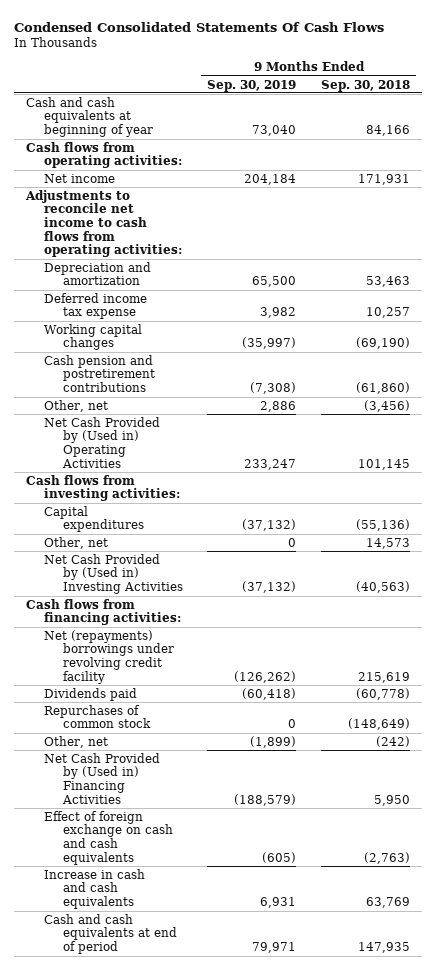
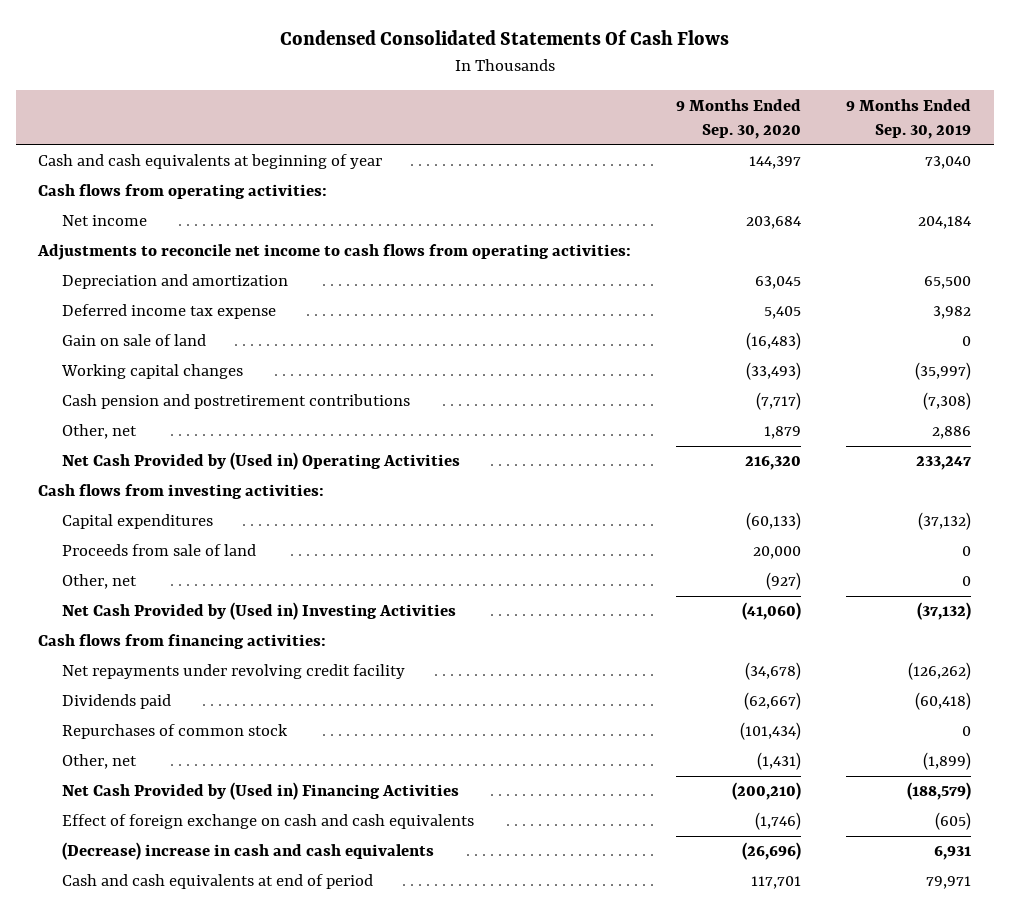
[320,79,410,92] Sep. 30, 2018 -> none
none -> [676,98,802,140] 9 Months Ended Sep. 30, 2020
none -> [62,334,207,347] Gain on sale of land
none -> [62,544,257,557] Proceeds from sale of land
[44,629,174,684] Net (repayments) borrowings under revolving credit facility -> [62,664,406,680] Net repayments under revolving credit facility
[44,868,146,910] Increase in cash and cash equivalents -> [62,842,435,861] (Decrease) increase in cash and cash equivalents

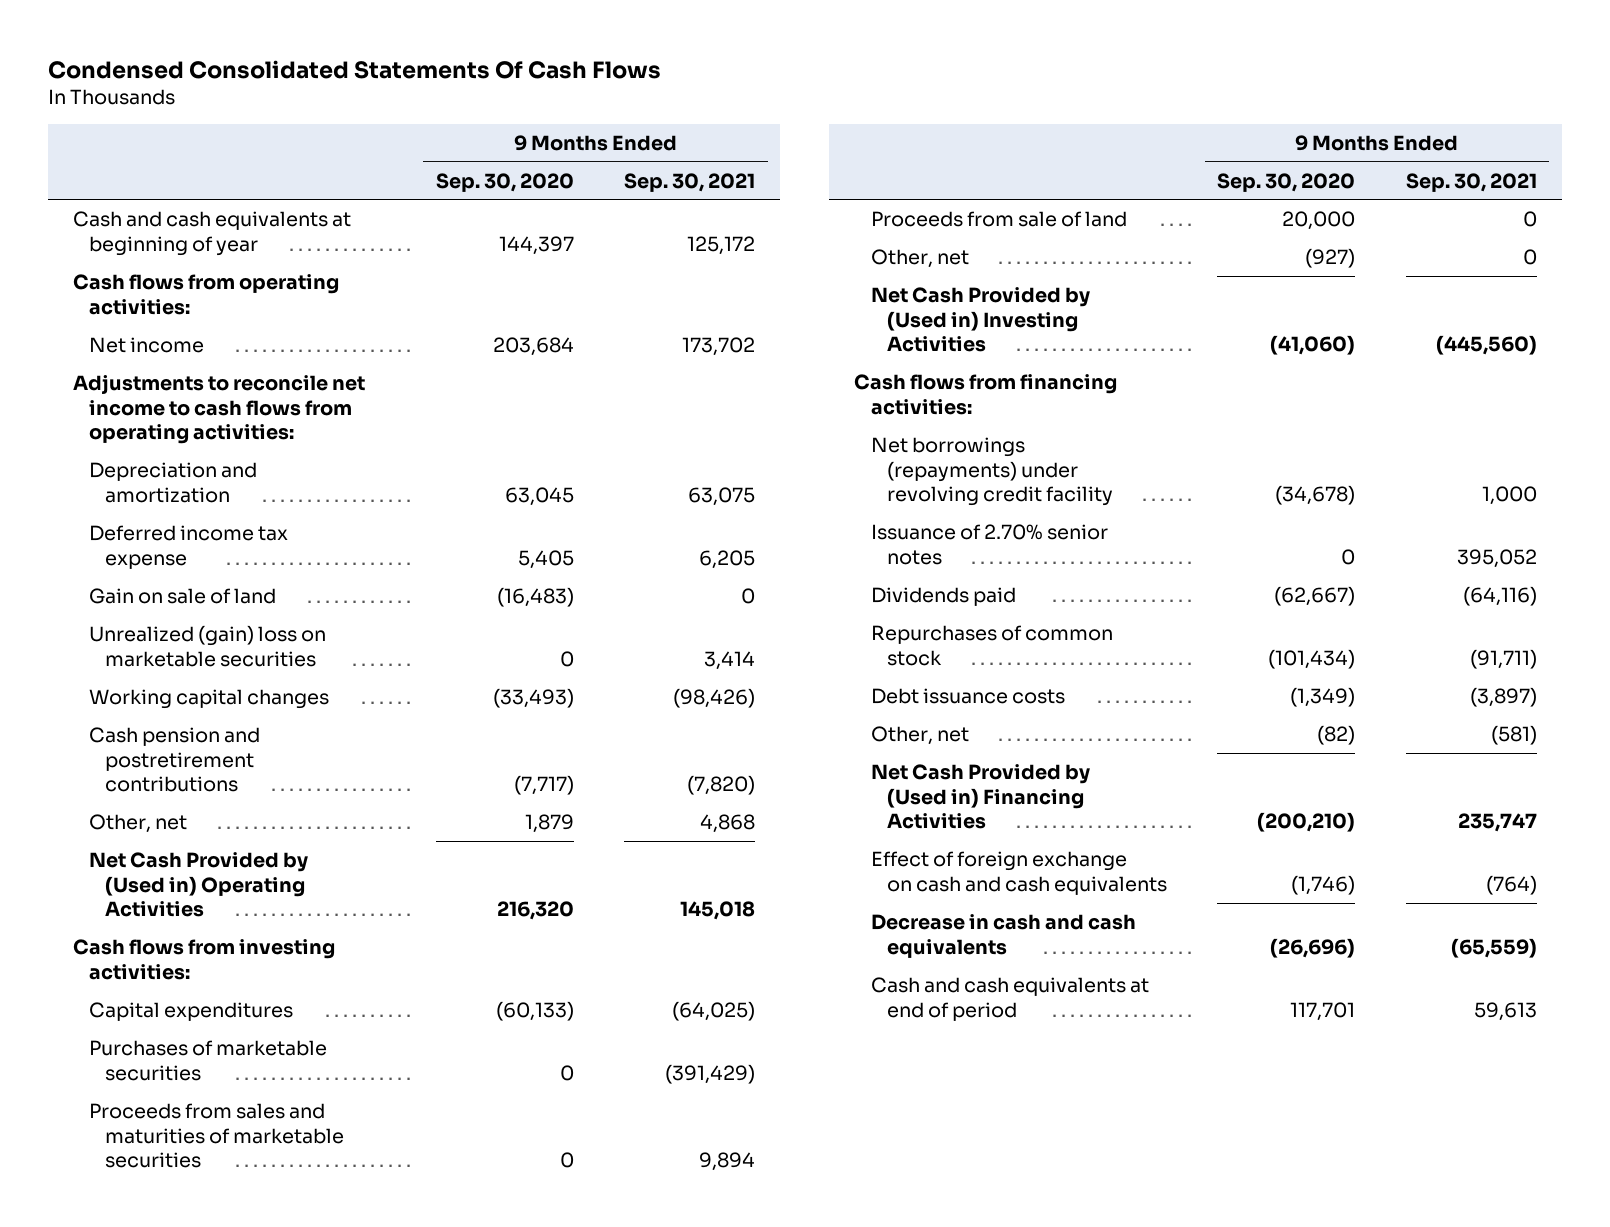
[846,98,972,140] 9 Months Ended Sep. 30, 2019 -> none
none -> [624,172,756,192] Sep. 30, 2021
none -> [89,625,327,667] Unrealized (gain) loss on marketable securities
none -> [89,1040,328,1081] Purchases of marketable securities
none -> [89,1103,345,1169] Proceeds from sales and maturities of marketable securities
[62,664,406,680] Net repayments under revolving credit facility -> [870,437,1113,507] Net borrowings (repayments) under revolving credit facility
none -> [870,524,1108,565] Issuance of 2.70% senior notes
none -> [870,688,1065,705] Debt issuance costs
[757,752,802,771] (1,431) -> [1317,725,1356,746] (82)
[62,842,435,861] (Decrease) increase in cash and cash equivalents -> [870,914,1136,958] Decrease in cash and cash equivalents

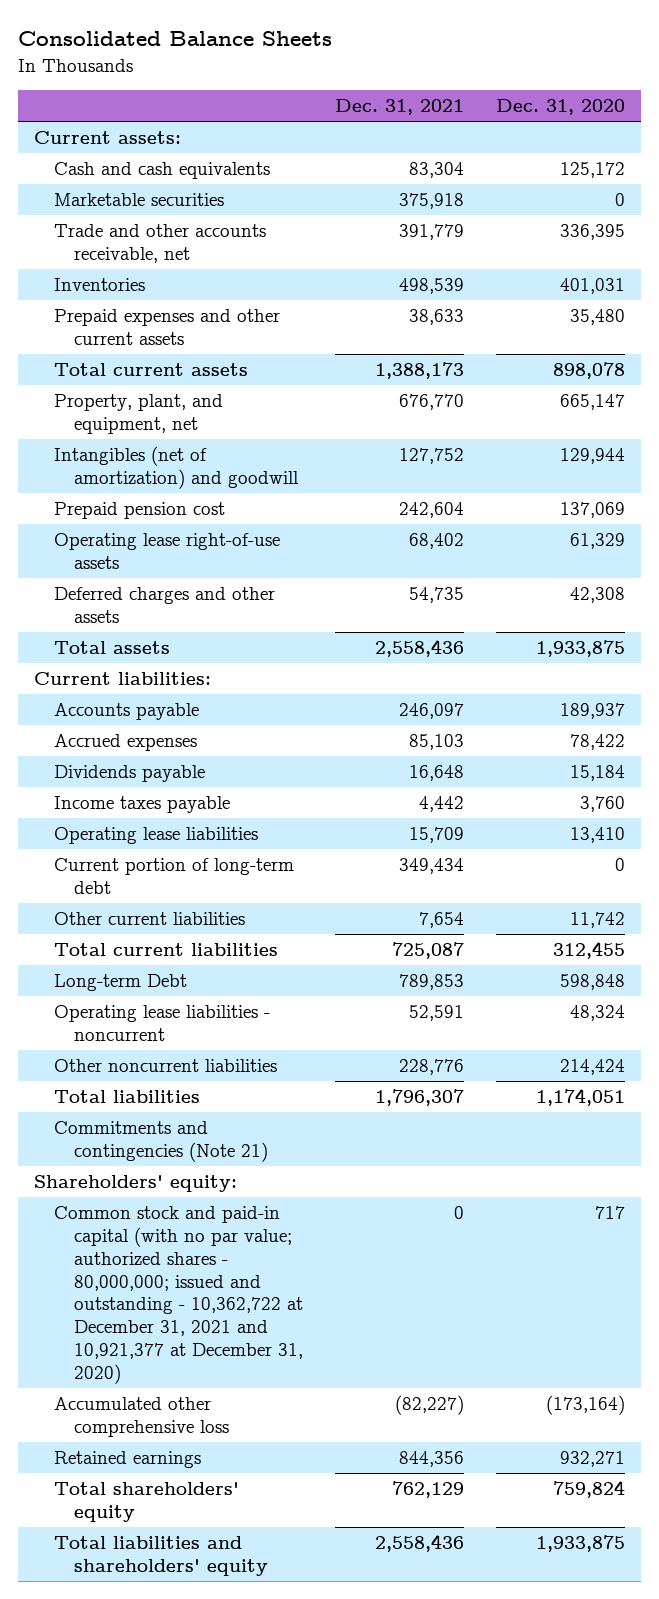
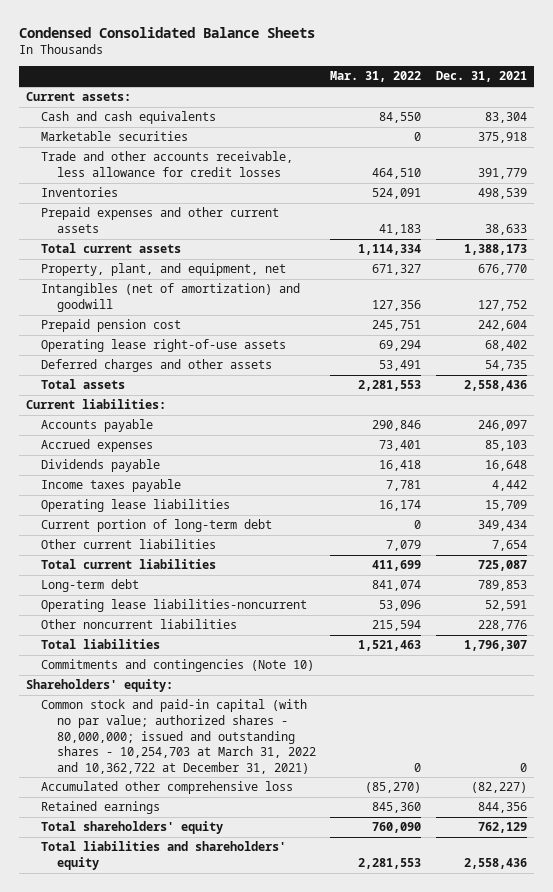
[17,31,332,47] Consolidated Balance Sheets -> [18,26,315,38] Condensed Consolidated Balance Sheets
[495,99,625,116] Dec. 31, 2020 -> none
none -> [330,71,422,83] Mar. 31, 2022
[53,223,266,263] Trade and other accounts receivable, net -> [41,151,294,177] Trade and other accounts receivable, less allowance for credit losses
[53,973,187,991] Long-term Debt -> [41,579,140,593] Long-term debt
[53,1004,270,1041] Operating lease liabilities - noncurrent -> [41,599,308,613] Operating lease liabilities-noncurrent
[53,1120,268,1162] Commitments and contingencies (Note 21) -> [41,659,315,673] Commitments and contingencies (Note 10)
[53,1205,303,1384] Common stock and paid-in capital (with no par value; authorized shares - 80,000,000; issued and outstanding - 10,362,722 at December 31, 2021 and 10,921,377 at December 31, 2020) -> [41,699,316,774] Common stock and paid-in capital (with no par value; authorized shares - 80,000,000; issued and outstanding shares - 10,254,703 at March 31, 2022 and 10,362,722 at December 31, 2021)

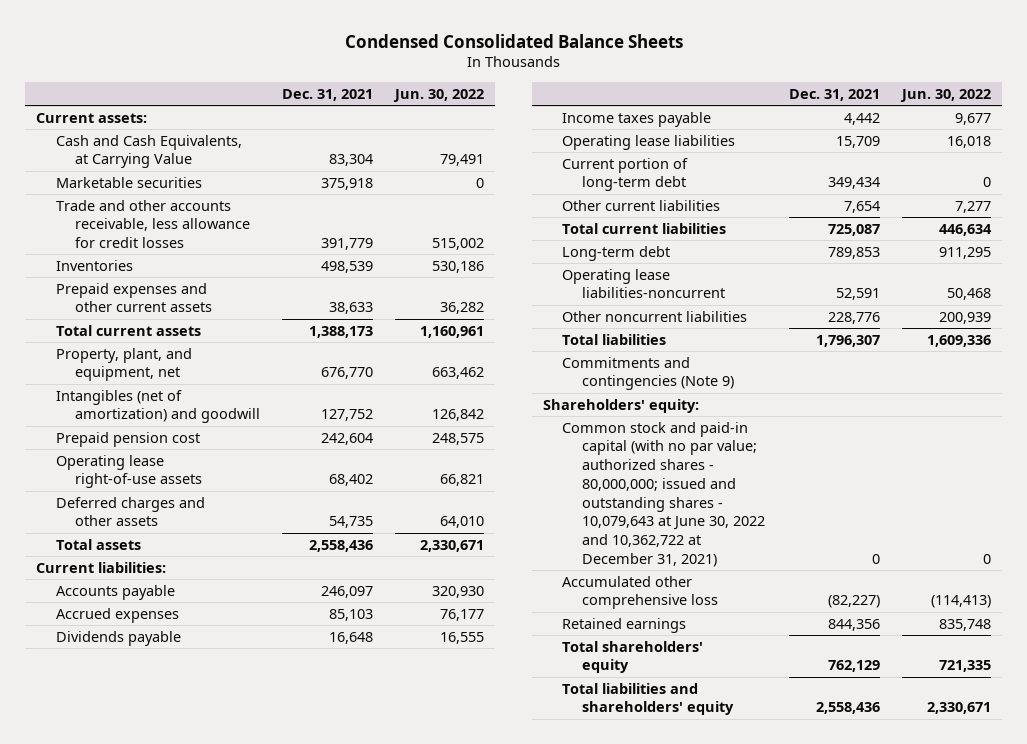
[330,71,422,83] Mar. 31, 2022 -> none
none -> [393,88,485,102] Jun. 30, 2022
[41,111,217,125] Cash and cash equivalents -> [55,134,242,169] Cash and Cash Equivalents, at Carrying Value
[41,659,315,673] Commitments and contingencies (Note 10) -> [562,356,734,391] Commitments and contingencies (Note 9)
[41,699,316,774] Common stock and paid-in capital (with no par value; authorized shares - 80,000,000; issued and outstanding shares - 10,254,703 at March 31, 2022 and 10,362,722 at December 31, 2021) -> [562,421,765,567] Common stock and paid-in capital (with no par value; authorized shares - 80,000,000; issued and outstanding shares - 10,079,643 at June 30, 2022 and 10,362,722 at December 31, 2021)

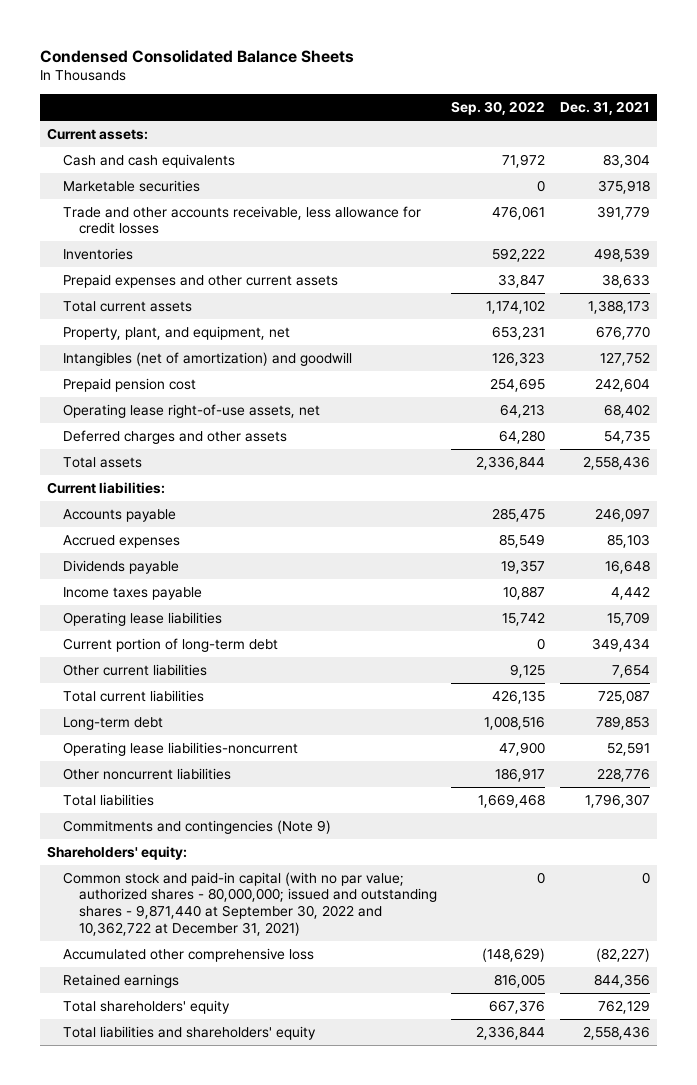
[393,88,485,102] Jun. 30, 2022 -> none
none -> [451,101,546,116] Sep. 30, 2022
[55,134,242,169] Cash and Cash Equivalents, at Carrying Value -> [63,153,236,168] Cash and cash equivalents
[55,454,203,489] Operating lease right-of-use assets -> [63,403,321,418] Operating lease right-of-use assets, net
[562,421,765,567] Common stock and paid-in capital (with no par value; authorized shares - 80,000,000; issued and outstanding shares - 10,079,643 at June 30, 2022 and 10,362,722 at December 31, 2021) -> [63,871,437,936] Common stock and paid-in capital (with no par value; authorized shares - 80,000,000; issued and outstanding shares - 9,871,440 at September 30, 2022 and 10,362,722 at December 31, 2021)

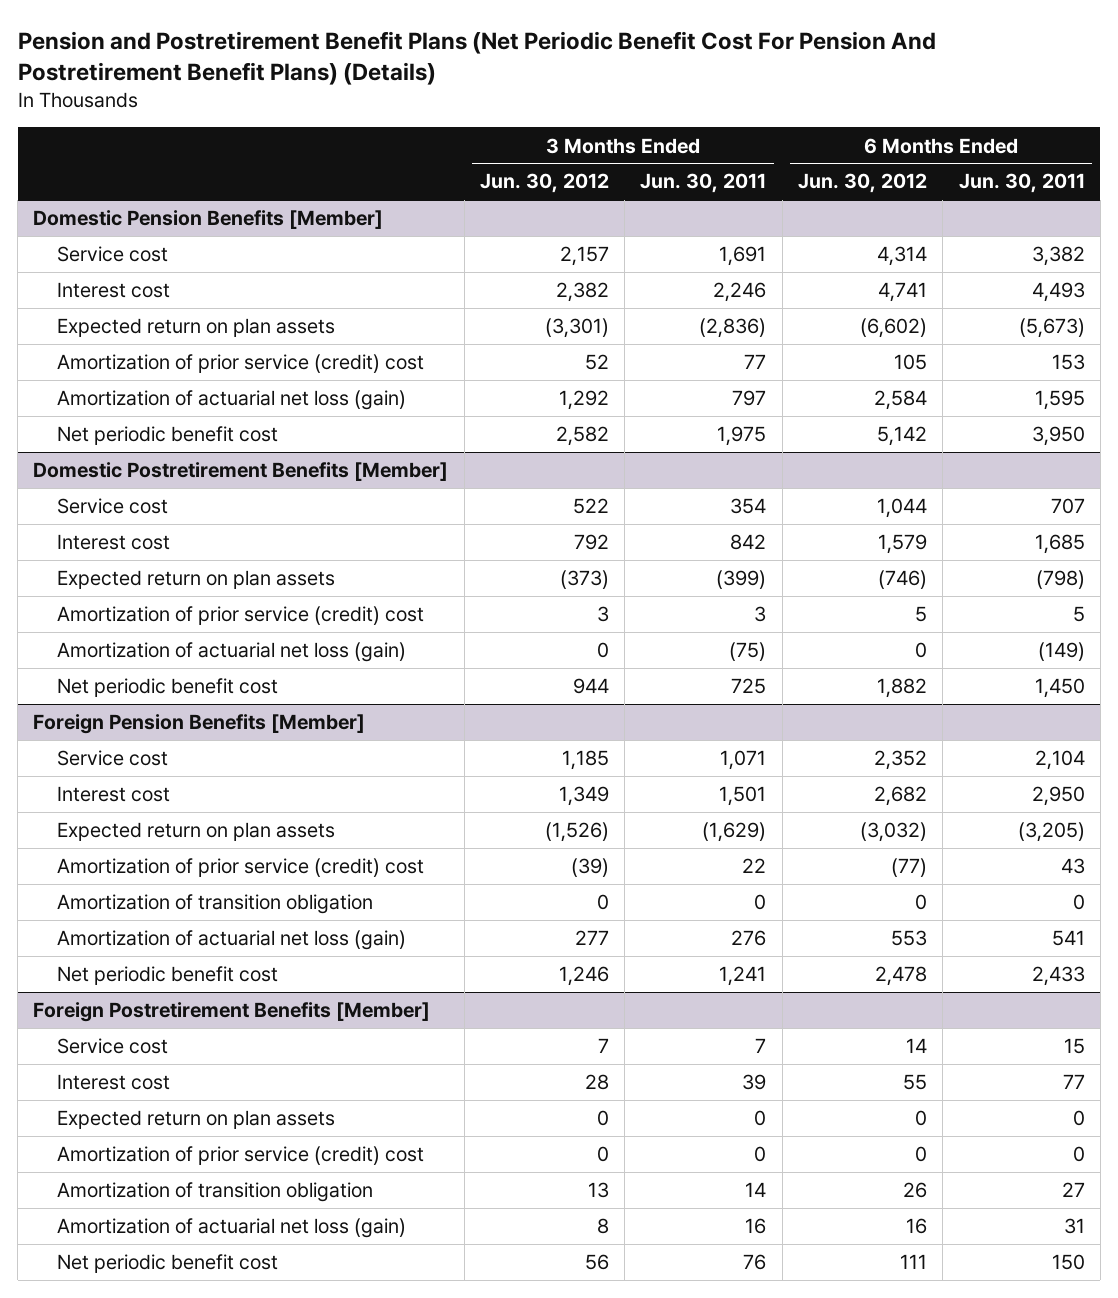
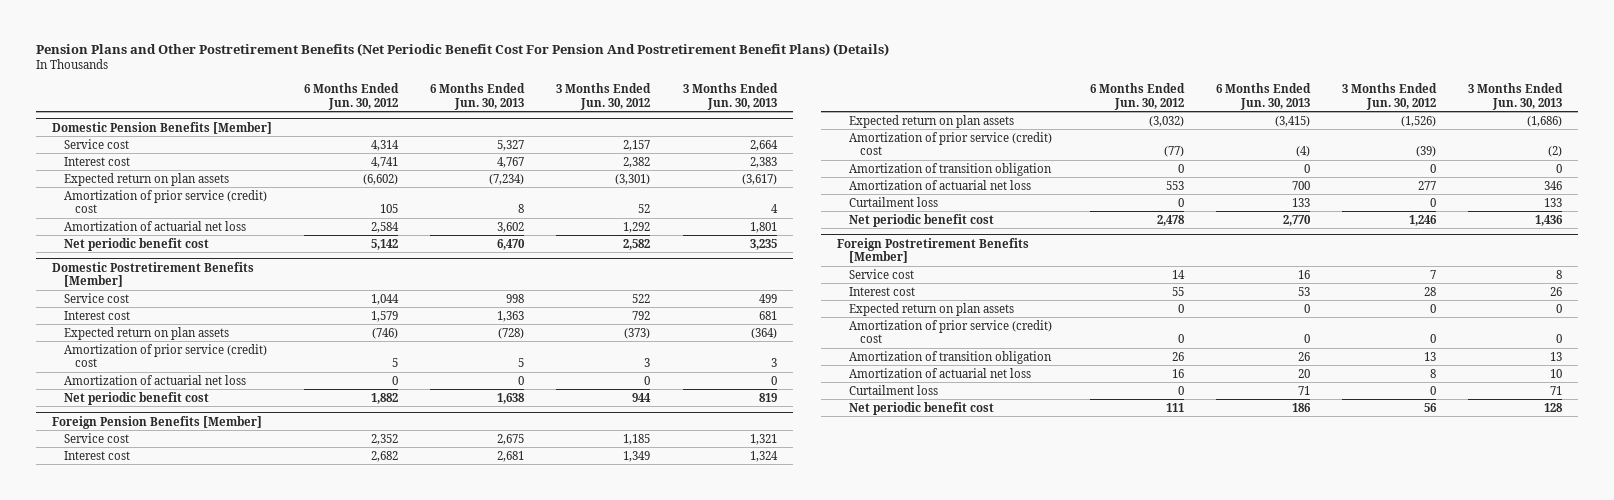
[17,30,936,86] Pension and Postretirement Benefit Plans (Net Periodic Benefit Cost For Pension And Postretirement Benefit Plans) (Details) -> [35,42,889,56] Pension Plans and Other Postretirement Benefits (Net Periodic Benefit Cost For Pension And Postretirement Benefit Plans) (Details)
[640,173,767,194] Jun. 30, 2011 -> none
[958,173,1085,194] Jun. 30, 2011 -> none
none -> [430,83,526,110] 6 Months Ended Jun. 30, 2013
none -> [682,83,778,110] 3 Months Ended Jun. 30, 2013
[57,390,407,411] Amortization of actuarial net loss (gain) -> [63,220,246,231] Amortization of actuarial net loss
[57,642,407,663] Amortization of actuarial net loss (gain) -> [63,374,246,385] Amortization of actuarial net loss
[57,930,407,951] Amortization of actuarial net loss (gain) -> [848,179,1031,190] Amortization of actuarial net loss
none -> [848,196,938,207] Curtailment loss
[57,1218,407,1239] Amortization of actuarial net loss (gain) -> [848,367,1031,378] Amortization of actuarial net loss
none -> [848,384,938,395] Curtailment loss

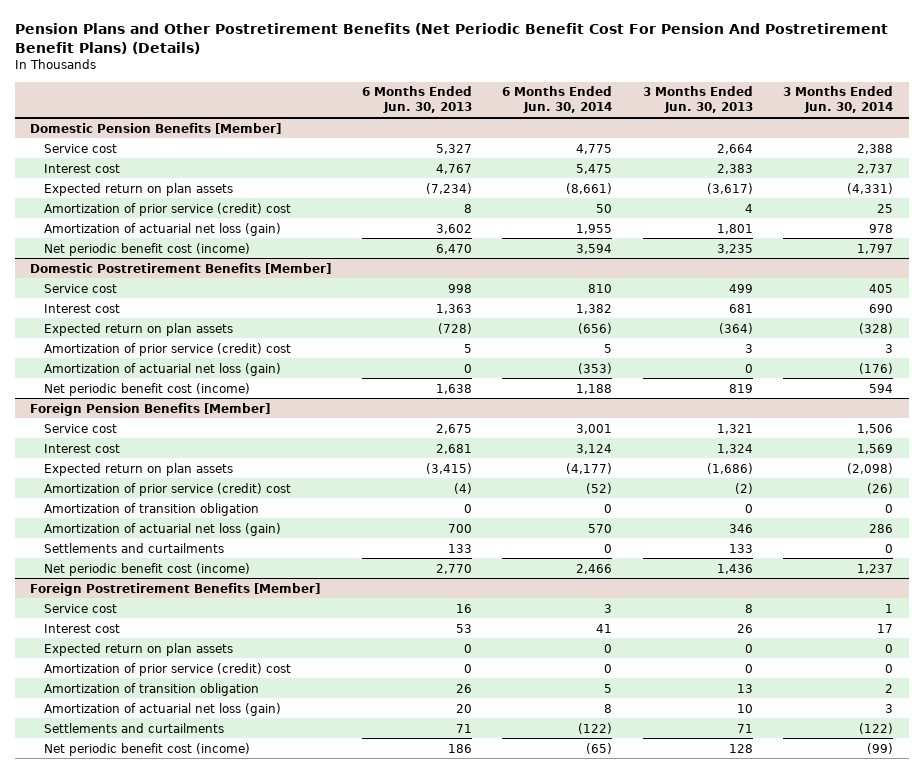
[304,83,400,110] 6 Months Ended Jun. 30, 2012 -> none
[556,83,652,110] 3 Months Ended Jun. 30, 2012 -> none
none -> [502,86,613,114] 6 Months Ended Jun. 30, 2014
none -> [783,86,894,114] 3 Months Ended Jun. 30, 2014
[63,220,246,231] Amortization of actuarial net loss -> [43,222,281,236] Amortization of actuarial net loss (gain)
[63,237,209,251] Net periodic benefit cost -> [43,242,250,256] Net periodic benefit cost (income)
[63,374,246,385] Amortization of actuarial net loss -> [43,362,281,376] Amortization of actuarial net loss (gain)
[63,391,209,405] Net periodic benefit cost -> [43,382,250,396] Net periodic benefit cost (income)
[848,179,1031,190] Amortization of actuarial net loss -> [43,522,281,536] Amortization of actuarial net loss (gain)
[848,196,938,207] Curtailment loss -> [43,542,224,553] Settlements and curtailments
[848,213,994,227] Net periodic benefit cost -> [43,562,250,576] Net periodic benefit cost (income)
[848,367,1031,378] Amortization of actuarial net loss -> [43,702,281,716] Amortization of actuarial net loss (gain)
[848,384,938,395] Curtailment loss -> [43,722,224,733] Settlements and curtailments
[848,401,994,415] Net periodic benefit cost -> [43,742,250,756] Net periodic benefit cost (income)

